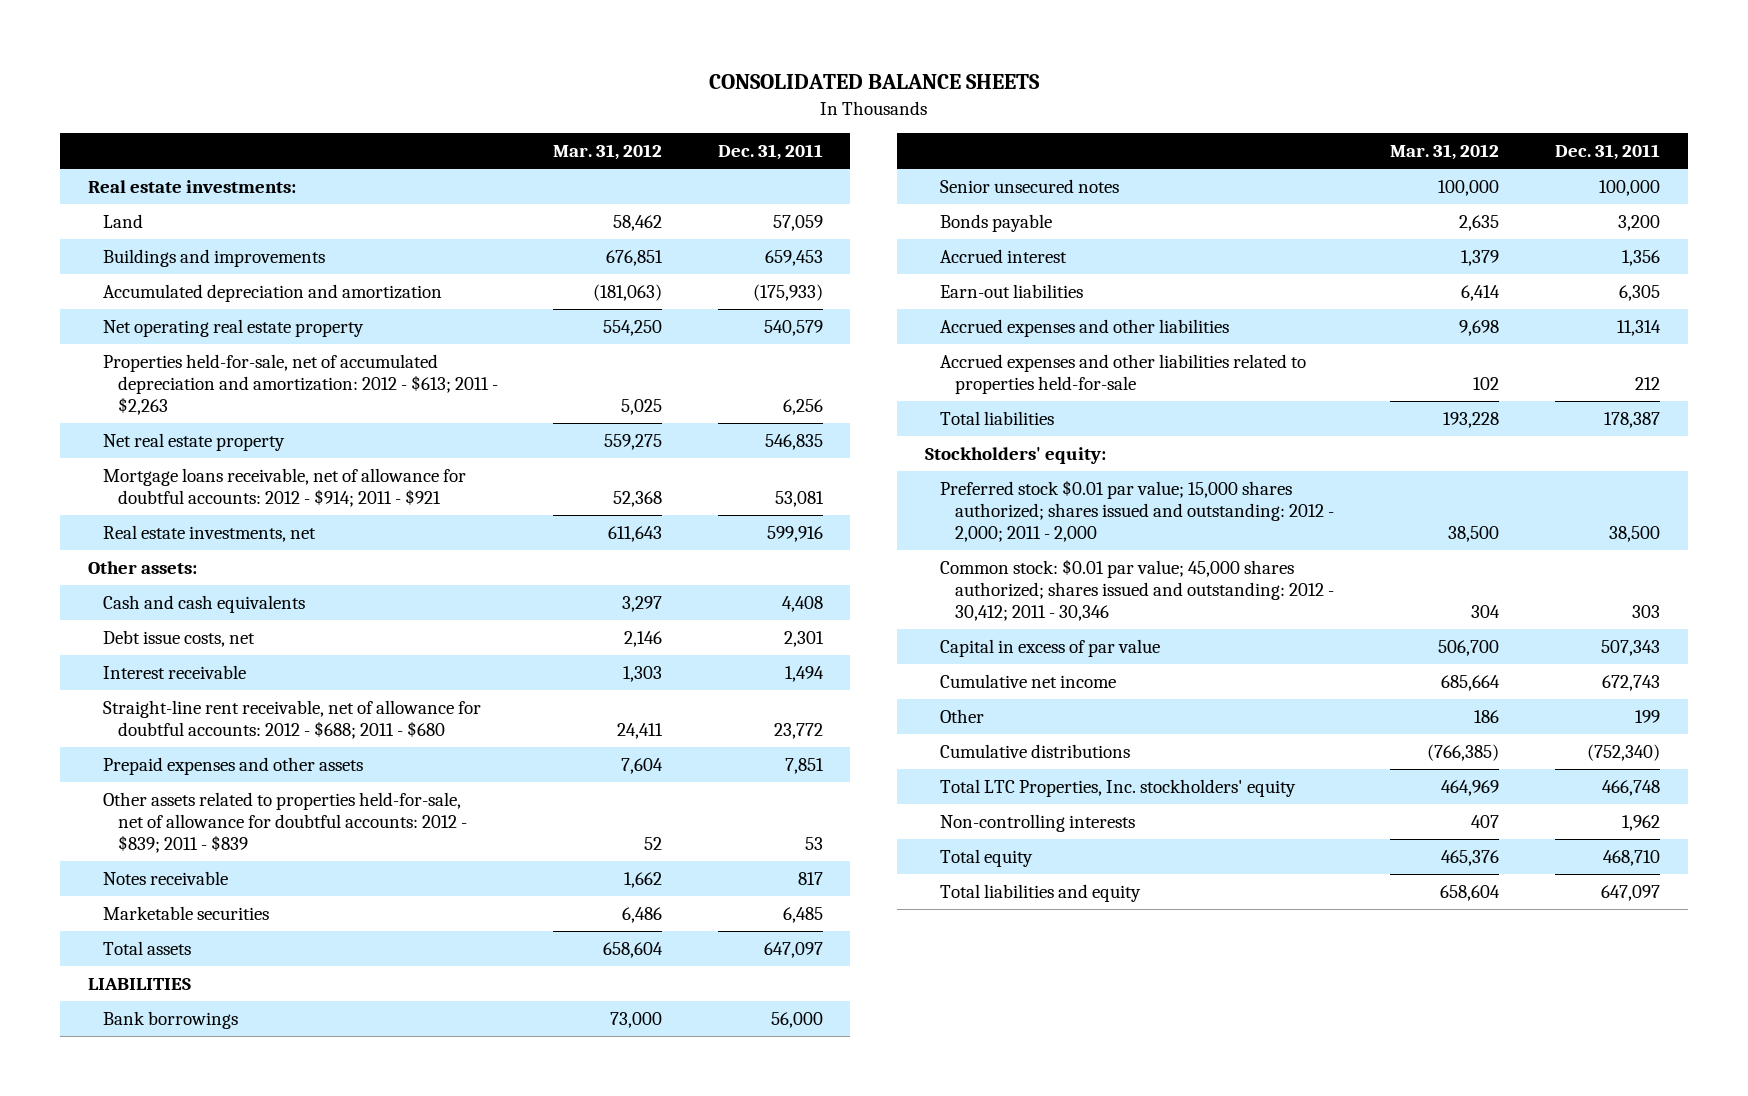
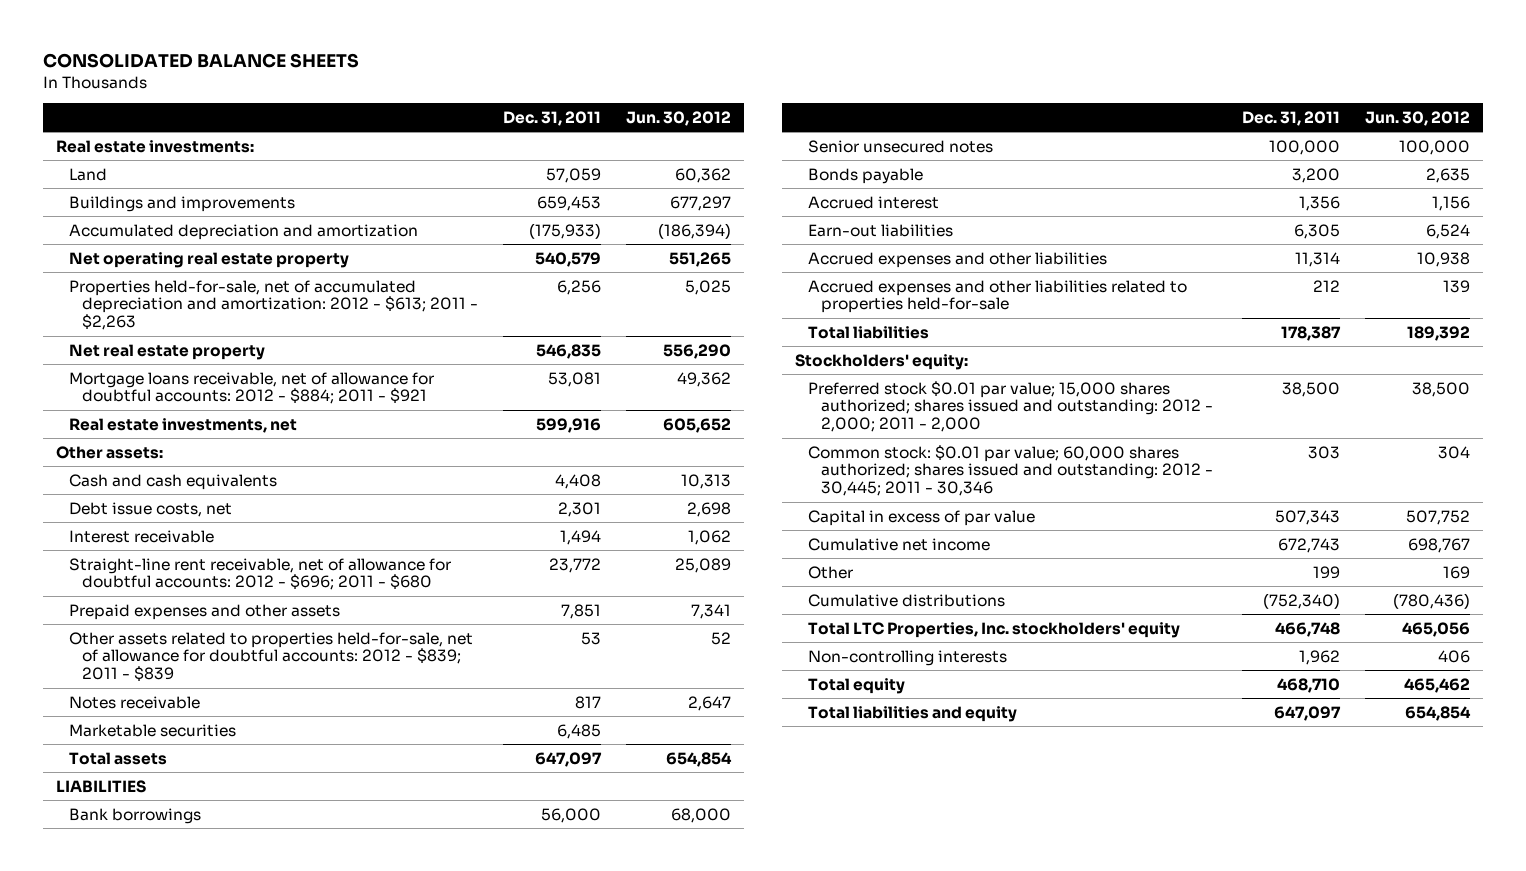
[553,144,663,161] Mar. 31, 2012 -> none
none -> [626,110,732,126] Jun. 30, 2012
[102,467,466,507] Mortgage loans receivable, net of allowance for doubtful accounts: 2012 - $914; 2011 - $921 -> [69,371,435,405] Mortgage loans receivable, net of allowance for doubtful accounts: 2012 - $884; 2011 - $921
[102,699,481,739] Straight-line rent receivable, net of allowance for doubtful accounts: 2012 - $688; 2011 - $680 -> [69,557,452,591] Straight-line rent receivable, net of allowance for doubtful accounts: 2012 - $696; 2011 - $680
[939,558,1334,622] Common stock: $0.01 par value; 45,000 shares authorized; shares issued and outstanding: 2012 - 30,412; 2011 - 30,346 -> [808,444,1214,497] Common stock: $0.01 par value; 60,000 shares authorized; shares issued and outstanding: 2012 - 30,445; 2011 - 30,346

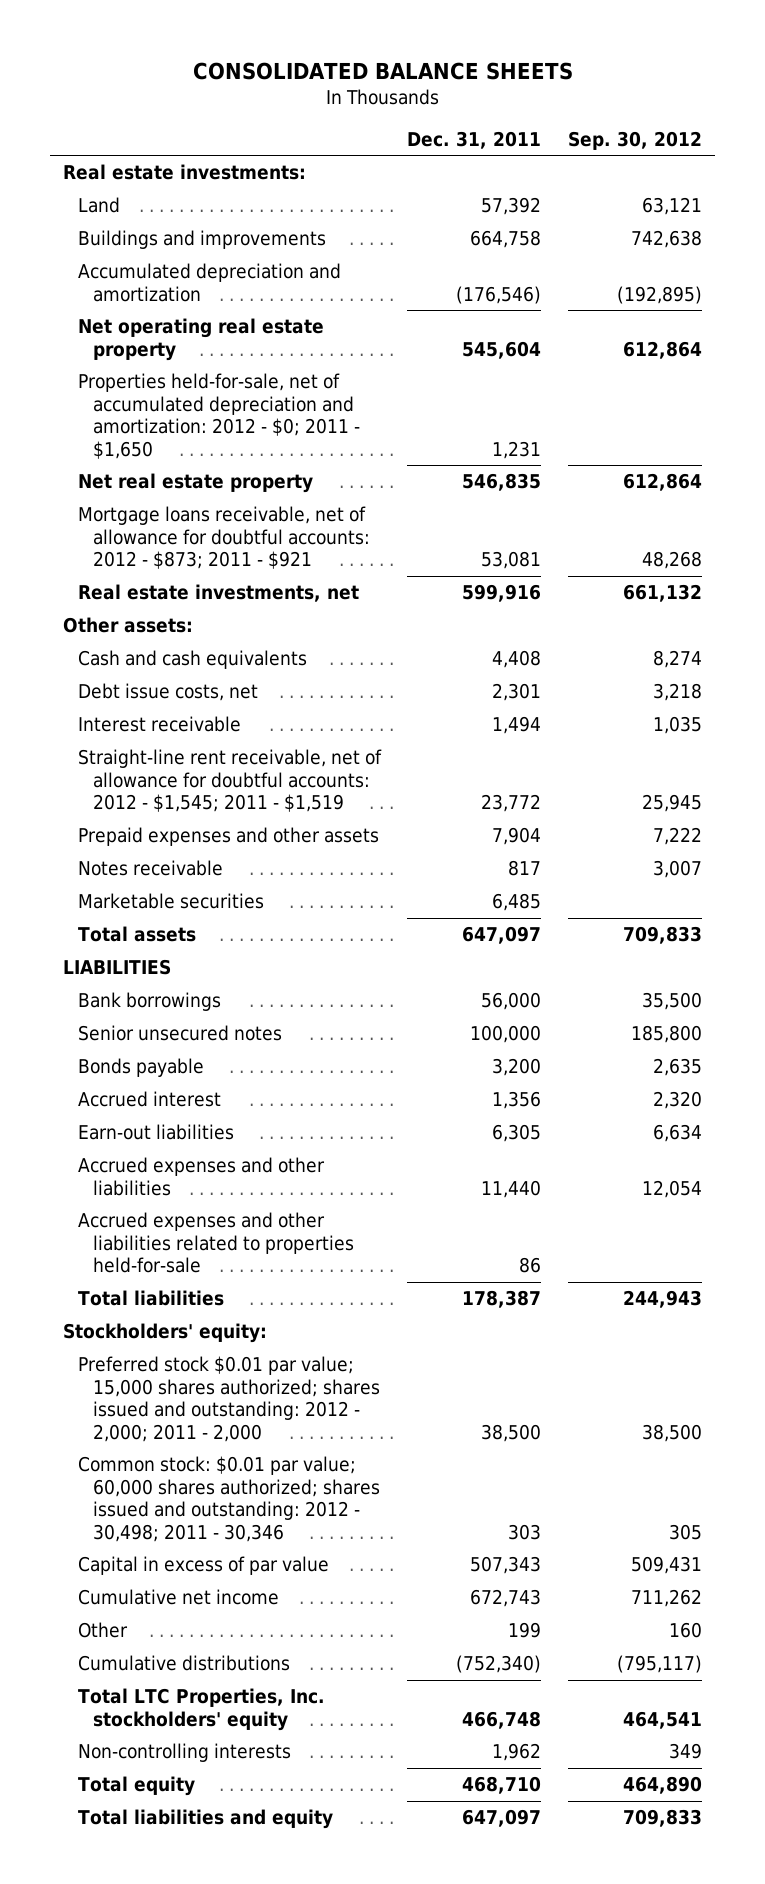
[626,110,732,126] Jun. 30, 2012 -> none
none -> [567,130,702,150] Sep. 30, 2012
[546,167,602,183] 57,059 -> [481,197,542,216] 57,392
[537,195,602,211] 659,453 -> [470,230,542,249] 664,758
[529,222,602,239] (175,933) -> [456,285,542,304] (176,546)
[535,251,602,267] 540,579 -> [462,340,542,359] 545,604
[69,279,479,331] Properties held-for-sale, net of accumulated depreciation and amortization: 2012 - $613; 2011 - $2,263 -> [77,373,360,459] Properties held-for-sale, net of accumulated depreciation and amortization: 2012 - $0; 2011 - $1,650
[557,279,602,295] 6,256 -> [492,440,542,459] 1,231
[69,371,435,405] Mortgage loans receivable, net of allowance for doubtful accounts: 2012 - $884; 2011 - $921 -> [77,506,370,570] Mortgage loans receivable, net of allowance for doubtful accounts: 2012 - $873; 2011 - $921
[69,631,474,682] Other assets related to properties held-for-sale, net of allowance for doubtful accounts: 2012 - $839; 2011 - $839 -> none
[69,557,452,591] Straight-line rent receivable, net of allowance for doubtful accounts: 2012 - $696; 2011 - $680 -> [77,749,382,813] Straight-line rent receivable, net of allowance for doubtful accounts: 2012 - $1,545; 2011 - $1,519
[561,603,602,619] 7,851 -> [492,827,542,846] 7,904
[1295,251,1341,267] 11,314 -> [481,1179,542,1198] 11,440
[1313,279,1341,292] 212 -> [519,1257,542,1274] 86
[808,444,1214,497] Common stock: $0.01 par value; 60,000 shares authorized; shares issued and outstanding: 2012 - 30,445; 2011 - 30,346 -> [77,1456,380,1542] Common stock: $0.01 par value; 60,000 shares authorized; shares issued and outstanding: 2012 - 30,498; 2011 - 30,346

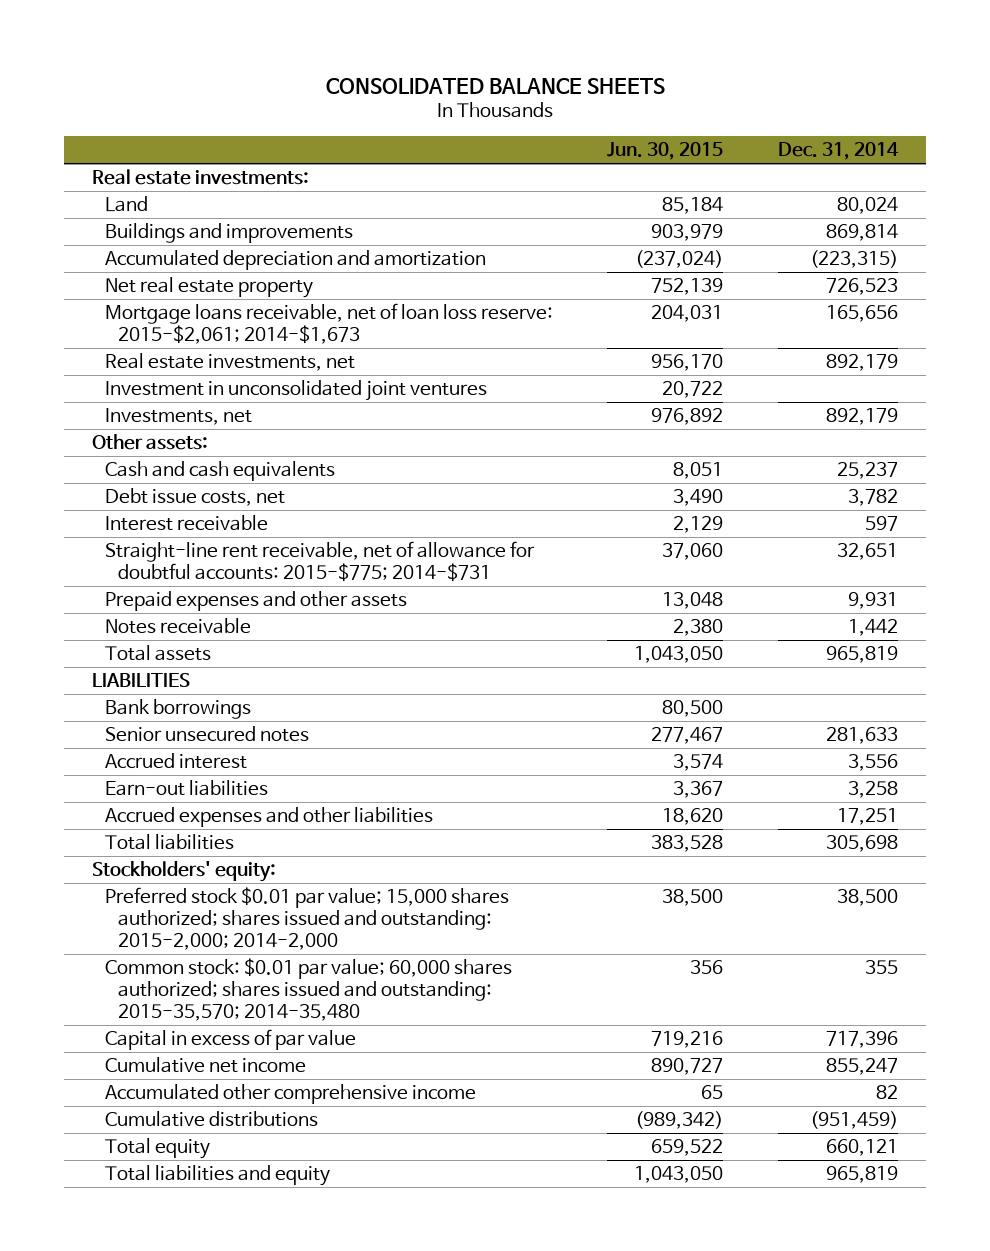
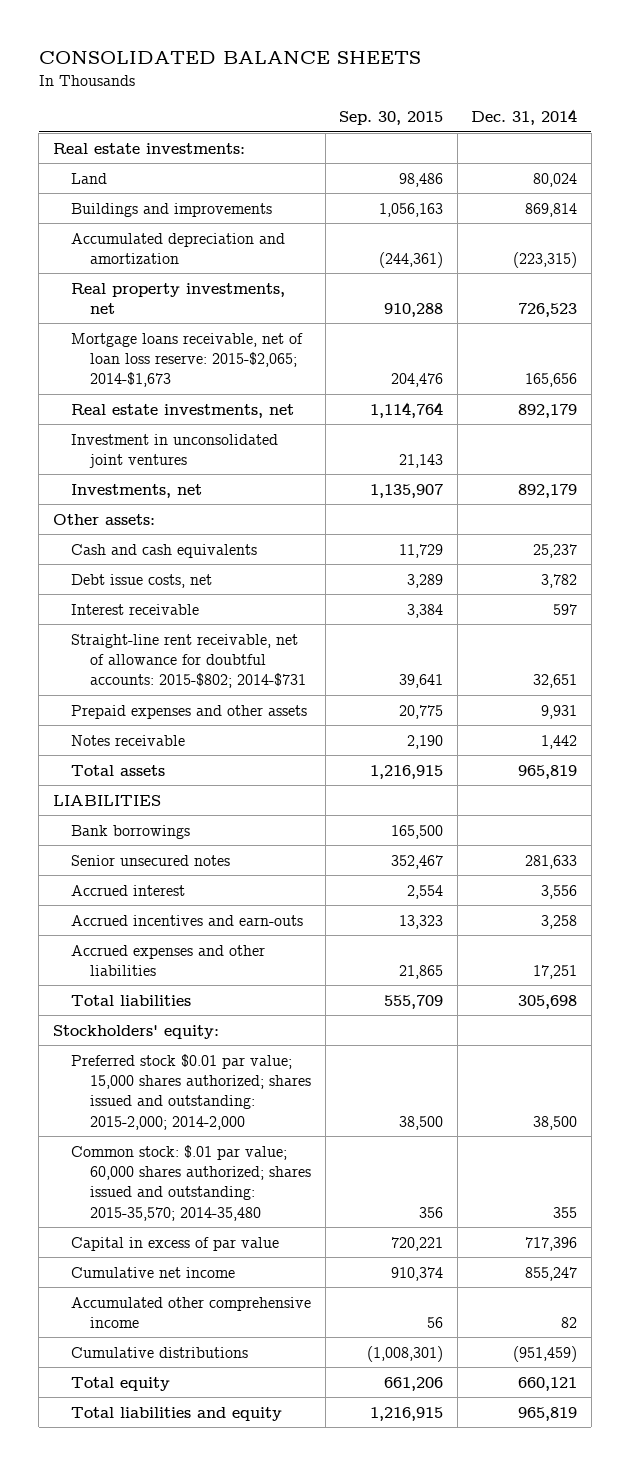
[607,142,724,161] Jun. 30, 2015 -> none
none -> [339,111,444,126] Sep. 30, 2015
[104,277,313,299] Net real estate property -> [71,282,286,315] Real property investments, net
[104,303,553,345] Mortgage loans receivable, net of loan loss reserve: 2015-$2,061; 2014-$1,673 -> [71,332,304,388] Mortgage loans receivable, net of loan loss reserve: 2015-$2,065; 2014-$1,673
[104,541,535,583] Straight-line rent receivable, net of allowance for doubtful accounts: 2015-$775; 2014-$731 -> [71,633,306,689] Straight-line rent receivable, net of allowance for doubtful accounts: 2015-$802; 2014-$731
[104,780,268,797] Earn-out liabilities -> [71,914,304,926] Accrued incentives and earn-outs
[104,958,512,1022] Common stock: $0.01 par value; 60,000 shares authorized; shares issued and outstanding: 2015-35,570; 2014-35,480 -> [71,1144,311,1221] Common stock: $.01 par value; 60,000 shares authorized; shares issued and outstanding: 2015-35,570; 2014-35,480

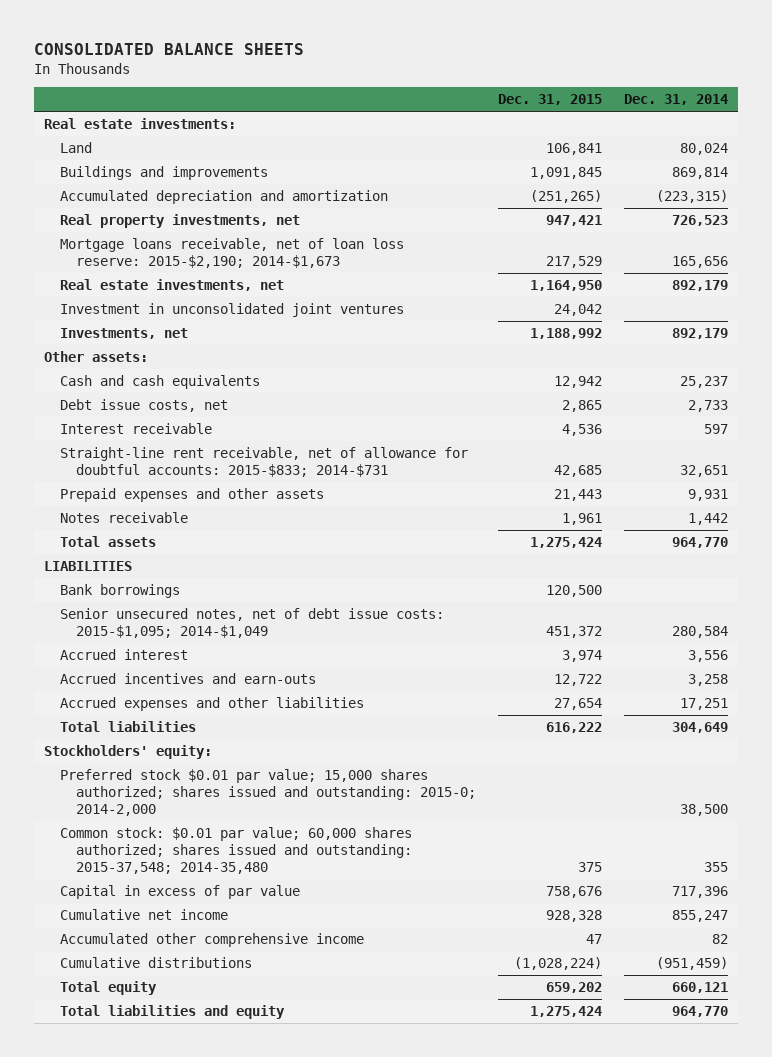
[339,111,444,126] Sep. 30, 2015 -> none
none -> [497,94,602,106] Dec. 31, 2015
[71,332,304,388] Mortgage loans receivable, net of loan loss reserve: 2015-$2,065; 2014-$1,673 -> [60,237,405,268] Mortgage loans receivable, net of loan loss reserve: 2015-$2,190; 2014-$1,673
[541,573,578,588] 3,782 -> [687,399,728,412] 2,733
[71,633,306,689] Straight-line rent receivable, net of allowance for doubtful accounts: 2015-$802; 2014-$731 -> [60,446,469,477] Straight-line rent receivable, net of allowance for doubtful accounts: 2015-$833; 2014-$731
[518,764,578,779] 965,819 -> [671,536,728,548] 964,770
[71,854,231,866] Senior unsecured notes -> [60,607,445,638] Senior unsecured notes, net of debt issue costs: 2015-$1,095; 2014-$1,049
[525,854,578,869] 281,633 -> [671,625,728,638] 280,584
[518,994,578,1009] 305,698 -> [671,721,728,733] 304,649
[71,1053,311,1130] Preferred stock $0.01 par value; 15,000 shares authorized; shares issued and outstanding: 2015-2,000; 2014-2,000 -> [60,768,477,816] Preferred stock $0.01 par value; 15,000 shares authorized; shares issued and outstanding: 2015-0; 2014-2,000
[71,1144,311,1221] Common stock: $.01 par value; 60,000 shares authorized; shares issued and outstanding: 2015-35,570; 2014-35,480 -> [60,826,413,874] Common stock: $0.01 par value; 60,000 shares authorized; shares issued and outstanding: 2015-37,548; 2014-35,480
[518,1406,578,1421] 965,819 -> [671,1005,728,1017] 964,770

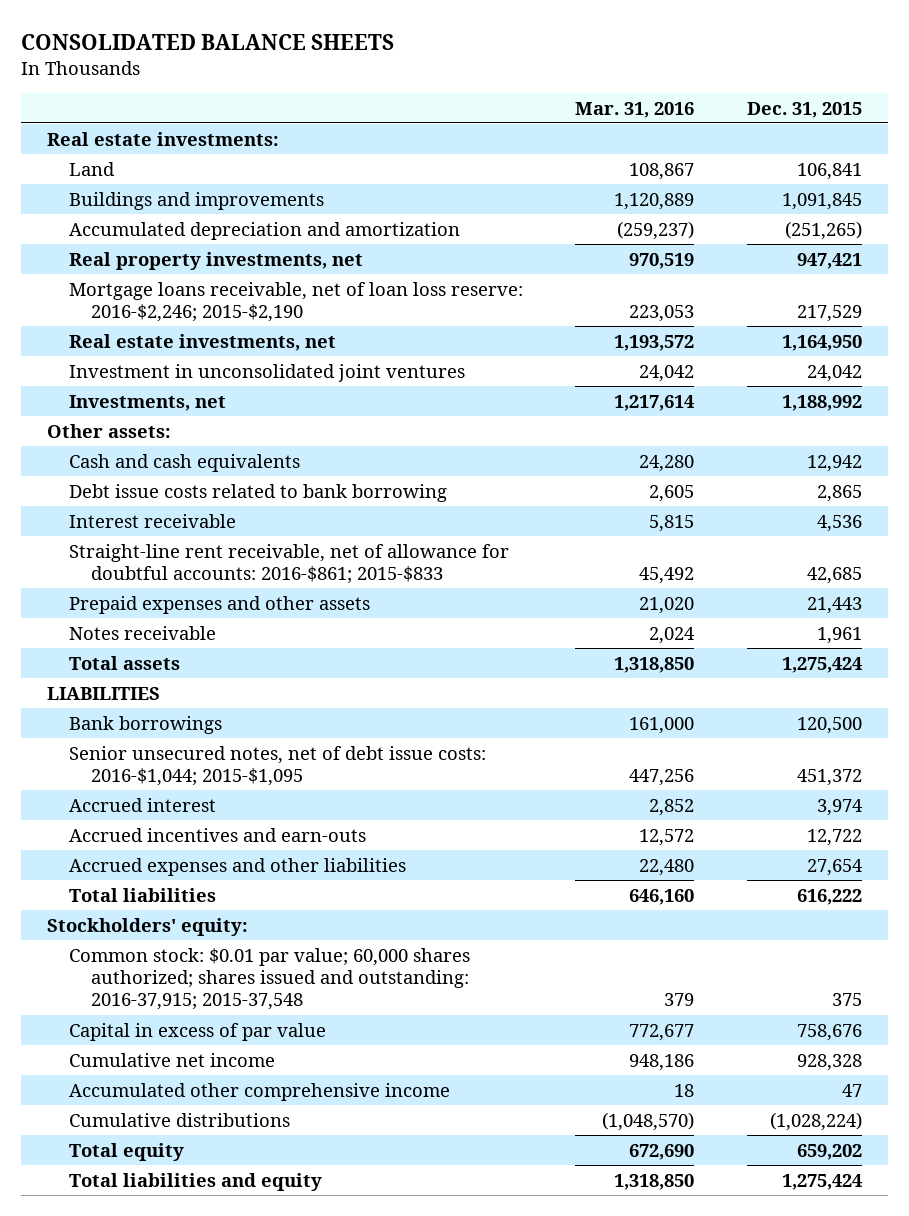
[623,94,728,106] Dec. 31, 2014 -> none
none -> [575,101,695,118] Mar. 31, 2016
[60,237,405,268] Mortgage loans receivable, net of loan loss reserve: 2015-$2,190; 2014-$1,673 -> [69,281,524,322] Mortgage loans receivable, net of loan loss reserve: 2016-$2,246; 2015-$2,190
[60,398,229,412] Debt issue costs, net -> [69,483,448,502] Debt issue costs related to bank borrowing
[60,446,469,477] Straight-line rent receivable, net of allowance for doubtful accounts: 2015-$833; 2014-$731 -> [69,543,510,584] Straight-line rent receivable, net of allowance for doubtful accounts: 2016-$861; 2015-$833
[60,607,445,638] Senior unsecured notes, net of debt issue costs: 2015-$1,095; 2014-$1,049 -> [69,745,487,786] Senior unsecured notes, net of debt issue costs: 2016-$1,044; 2015-$1,095
[60,768,477,816] Preferred stock $0.01 par value; 15,000 shares authorized; shares issued and outstanding: 2015-0; 2014-2,000 -> none
[60,826,413,874] Common stock: $0.01 par value; 60,000 shares authorized; shares issued and outstanding: 2015-37,548; 2014-35,480 -> [69,947,471,1011] Common stock: $0.01 par value; 60,000 shares authorized; shares issued and outstanding: 2016-37,915; 2015-37,548

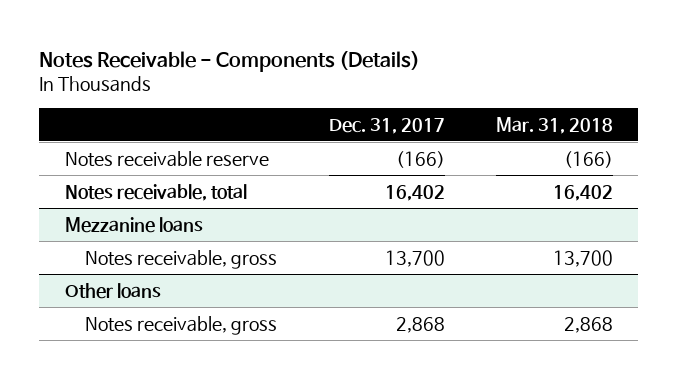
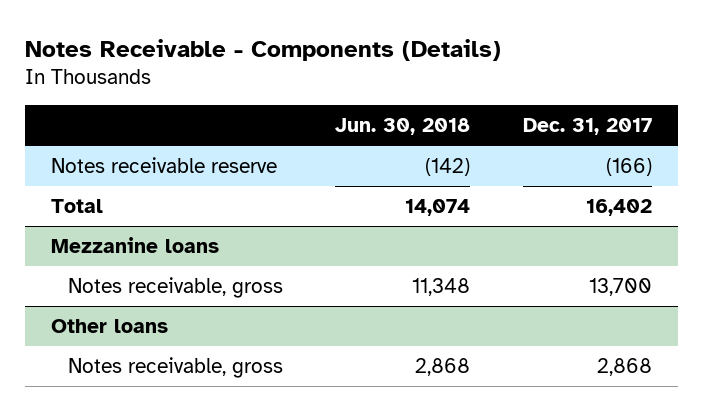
[495,116,613,134] Mar. 31, 2018 -> none
none -> [335,118,471,136] Jun. 30, 2018
[65,183,248,201] Notes receivable, total -> [51,199,104,214] Total

